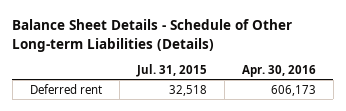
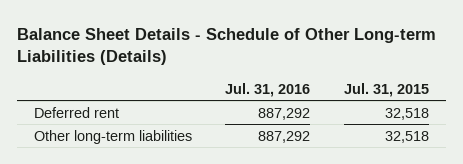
[241,65,316,78] Apr. 30, 2016 -> none
none -> [225,82,311,97] Jul. 31, 2016
none -> [33,129,192,144] Other long-term liabilities

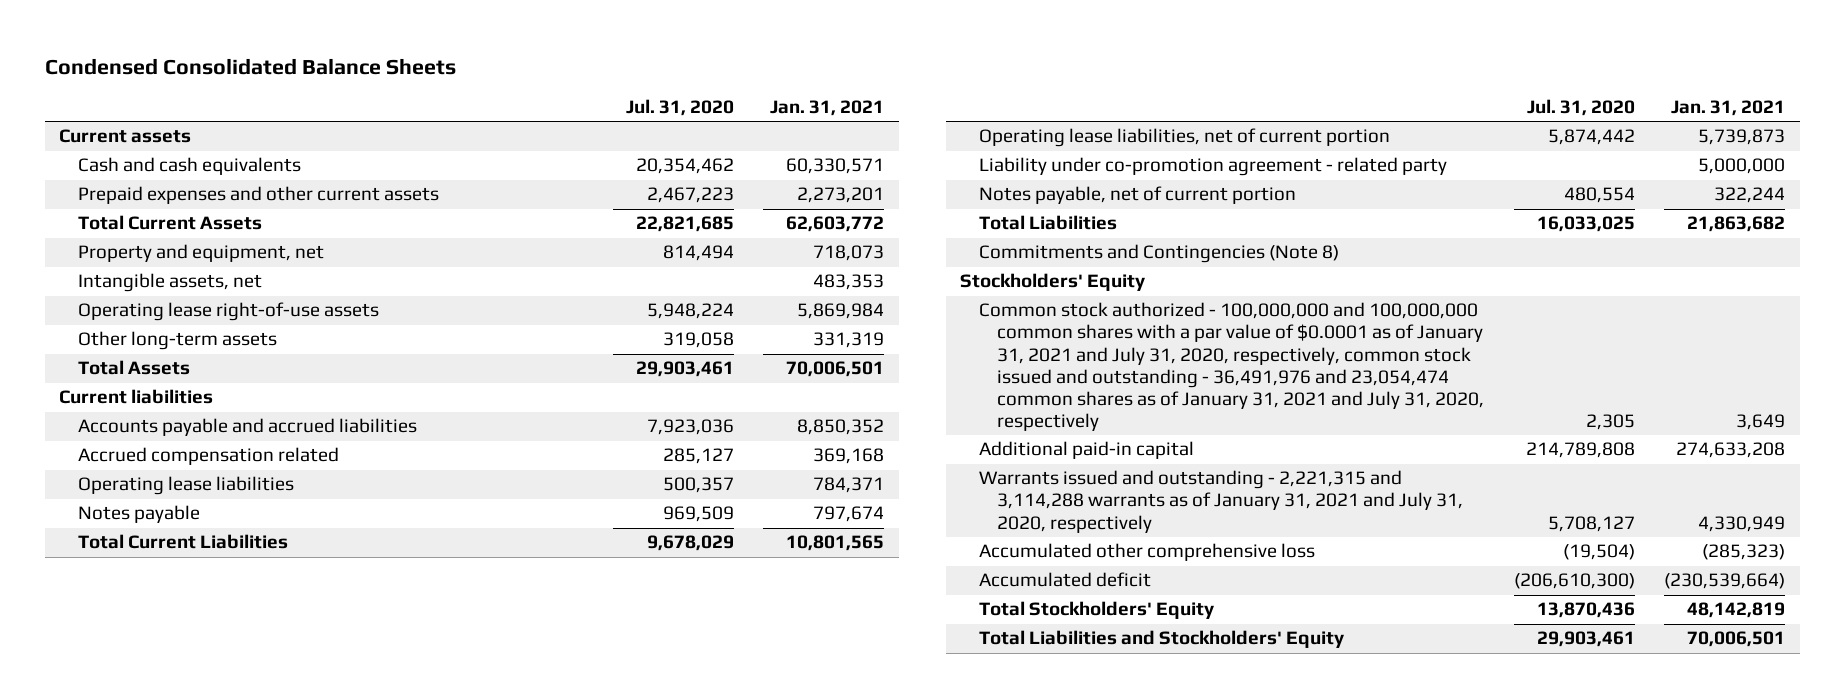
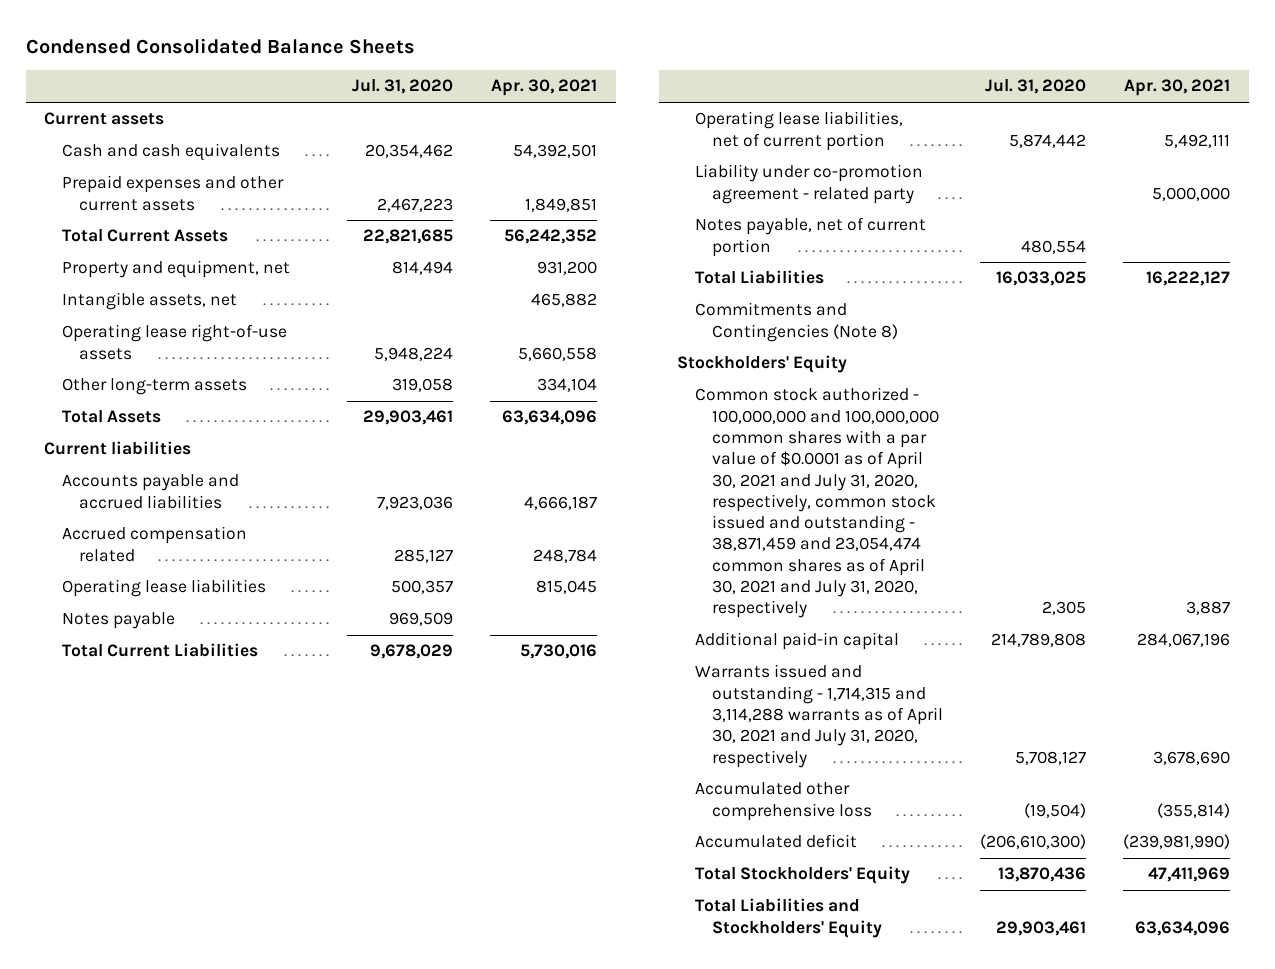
[769,99,884,116] Jan. 31, 2021 -> none
none -> [491,79,598,97] Apr. 30, 2021
[978,302,1485,431] Common stock authorized - 100,000,000 and 100,000,000 common shares with a par value of $0.0001 as of January 31, 2021 and July 31, 2020, respectively, common stock issued and outstanding - 36,491,976 and 23,054,474 common shares as of January 31, 2021 and July 31, 2020, respectively -> [694,387,940,619] Common stock authorized - 100,000,000 and 100,000,000 common shares with a par value of $0.0001 as of April 30, 2021 and July 31, 2020, respectively, common stock issued and outstanding - 38,871,459 and 23,054,474 common shares as of April 30, 2021 and July 31, 2020, respectively
[978,470,1464,533] Warrants issued and outstanding - 2,221,315 and 3,114,288 warrants as of January 31, 2021 and July 31, 2020, respectively -> [694,664,944,768] Warrants issued and outstanding - 1,714,315 and 3,114,288 warrants as of April 30, 2021 and July 31, 2020, respectively

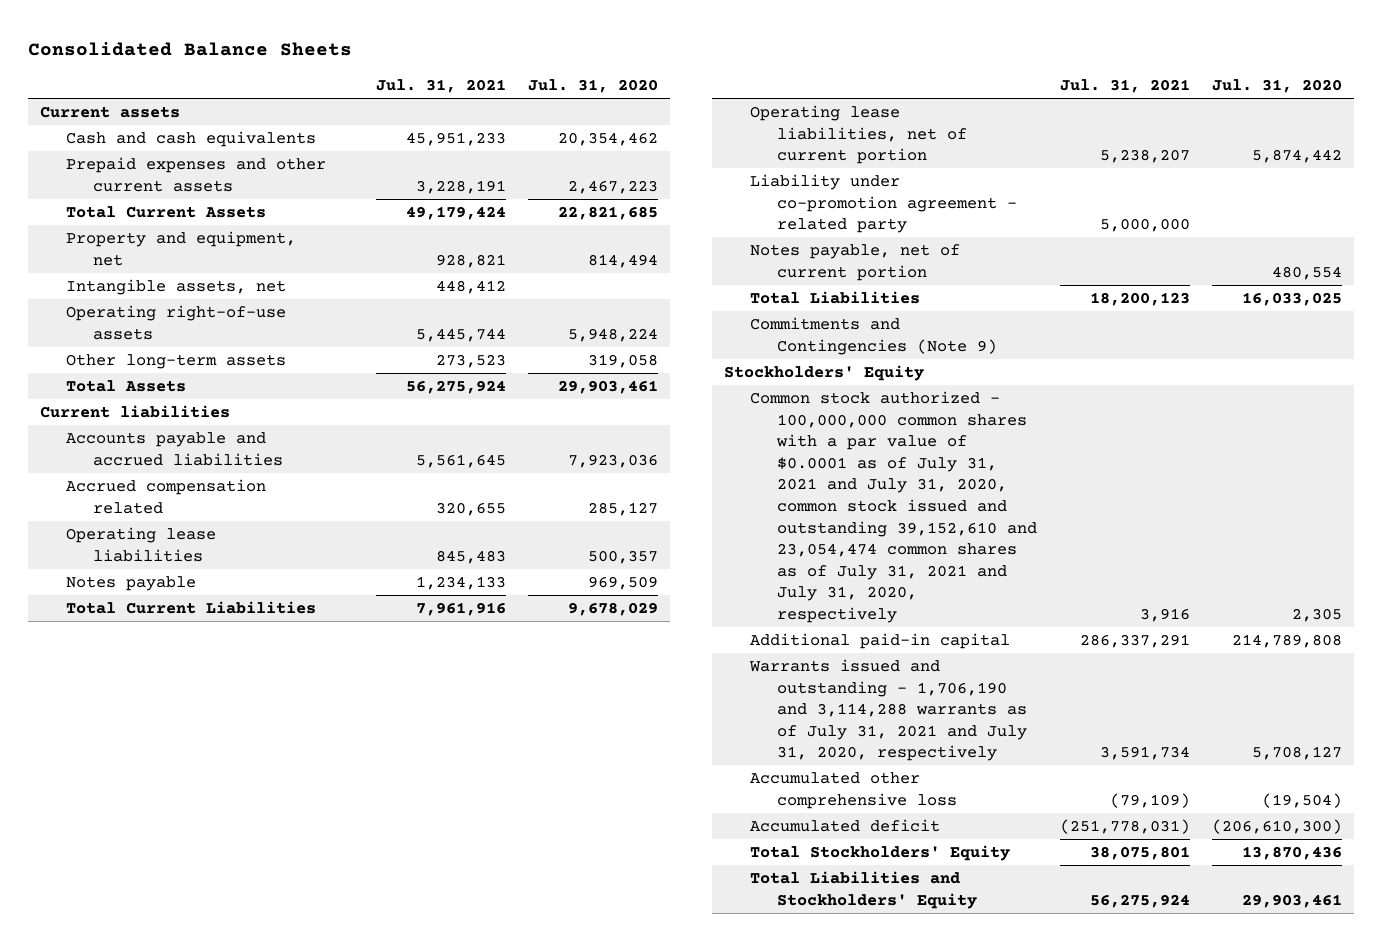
[26,37,416,54] Condensed Consolidated Balance Sheets -> [28,41,353,56] Consolidated Balance Sheets
[491,79,598,97] Apr. 30, 2021 -> none
none -> [375,78,506,93] Jul. 31, 2021
[61,324,287,360] Operating lease right-of-use assets -> [66,305,287,340] Operating right-of-use assets
[694,302,899,342] Commitments and Contingencies (Note 8) -> [750,317,998,355] Commitments and Contingencies (Note 9)
[694,387,940,619] Common stock authorized - 100,000,000 and 100,000,000 common shares with a par value of $0.0001 as of April 30, 2021 and July 31, 2020, respectively, common stock issued and outstanding - 38,871,459 and 23,054,474 common shares as of April 30, 2021 and July 31, 2020, respectively -> [750,391,1038,623] Common stock authorized - 100,000,000 common shares with a par value of $0.0001 as of July 31, 2021 and July 31, 2020, common stock issued and outstanding 39,152,610 and 23,054,474 common shares as of July 31, 2021 and July 31, 2020, respectively
[694,664,944,768] Warrants issued and outstanding - 1,714,315 and 3,114,288 warrants as of April 30, 2021 and July 31, 2020, respectively -> [749,659,1028,762] Warrants issued and outstanding - 1,706,190 and 3,114,288 warrants as of July 31, 2021 and July 31, 2020, respectively

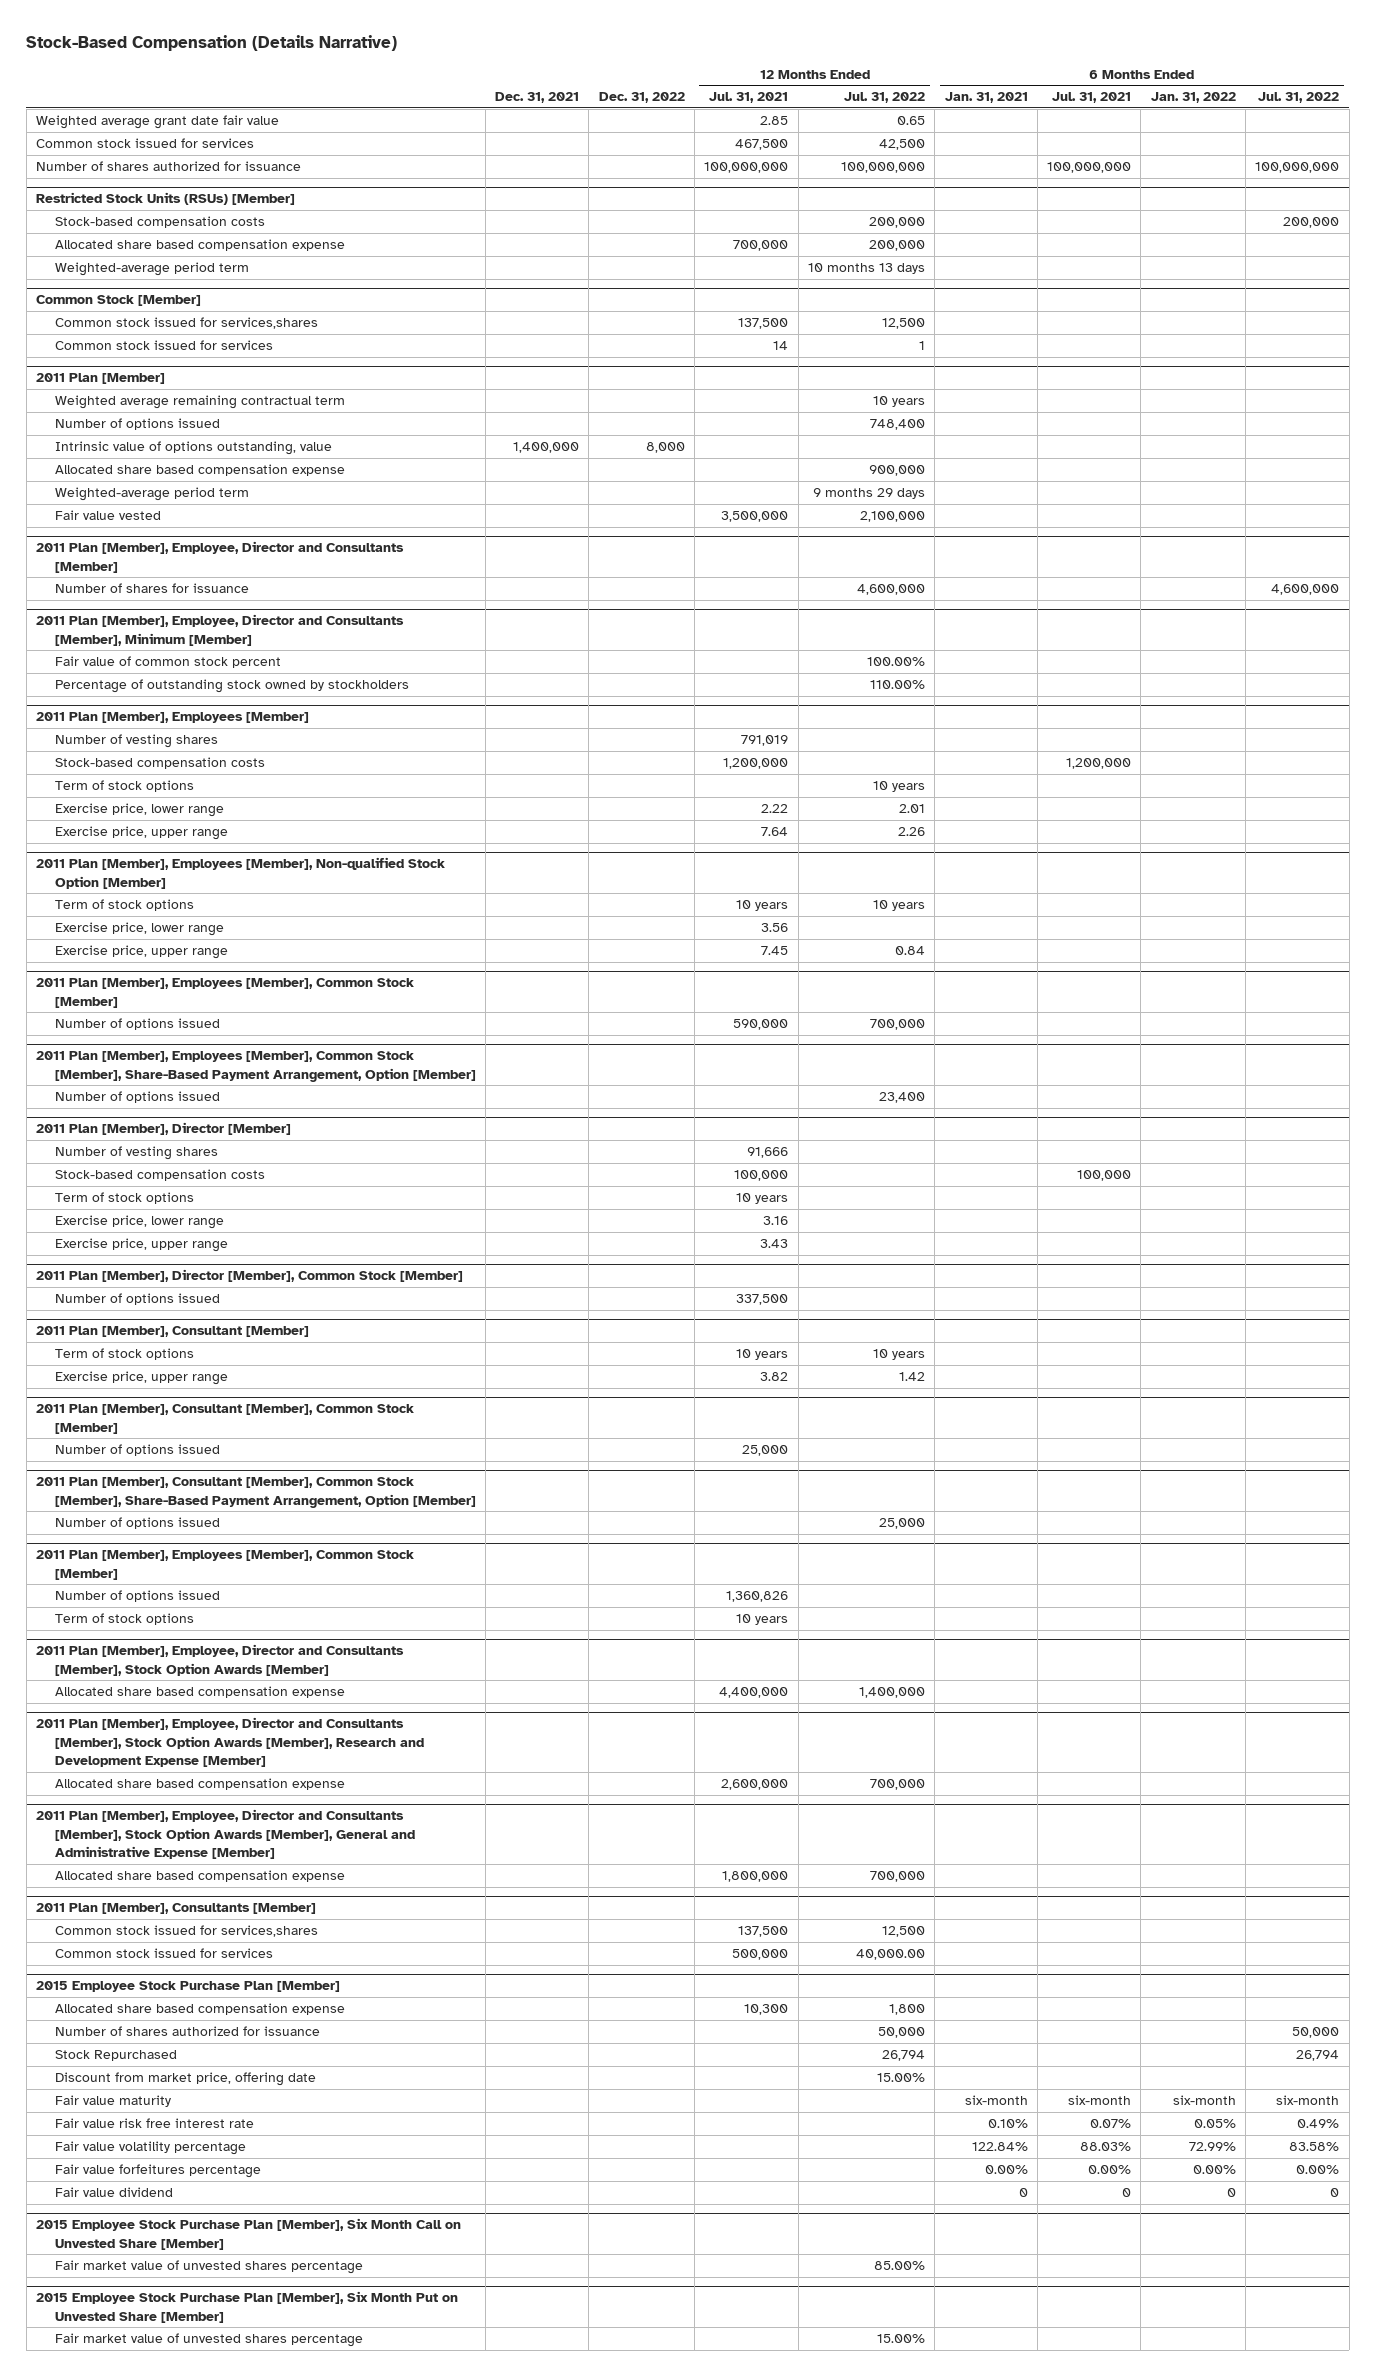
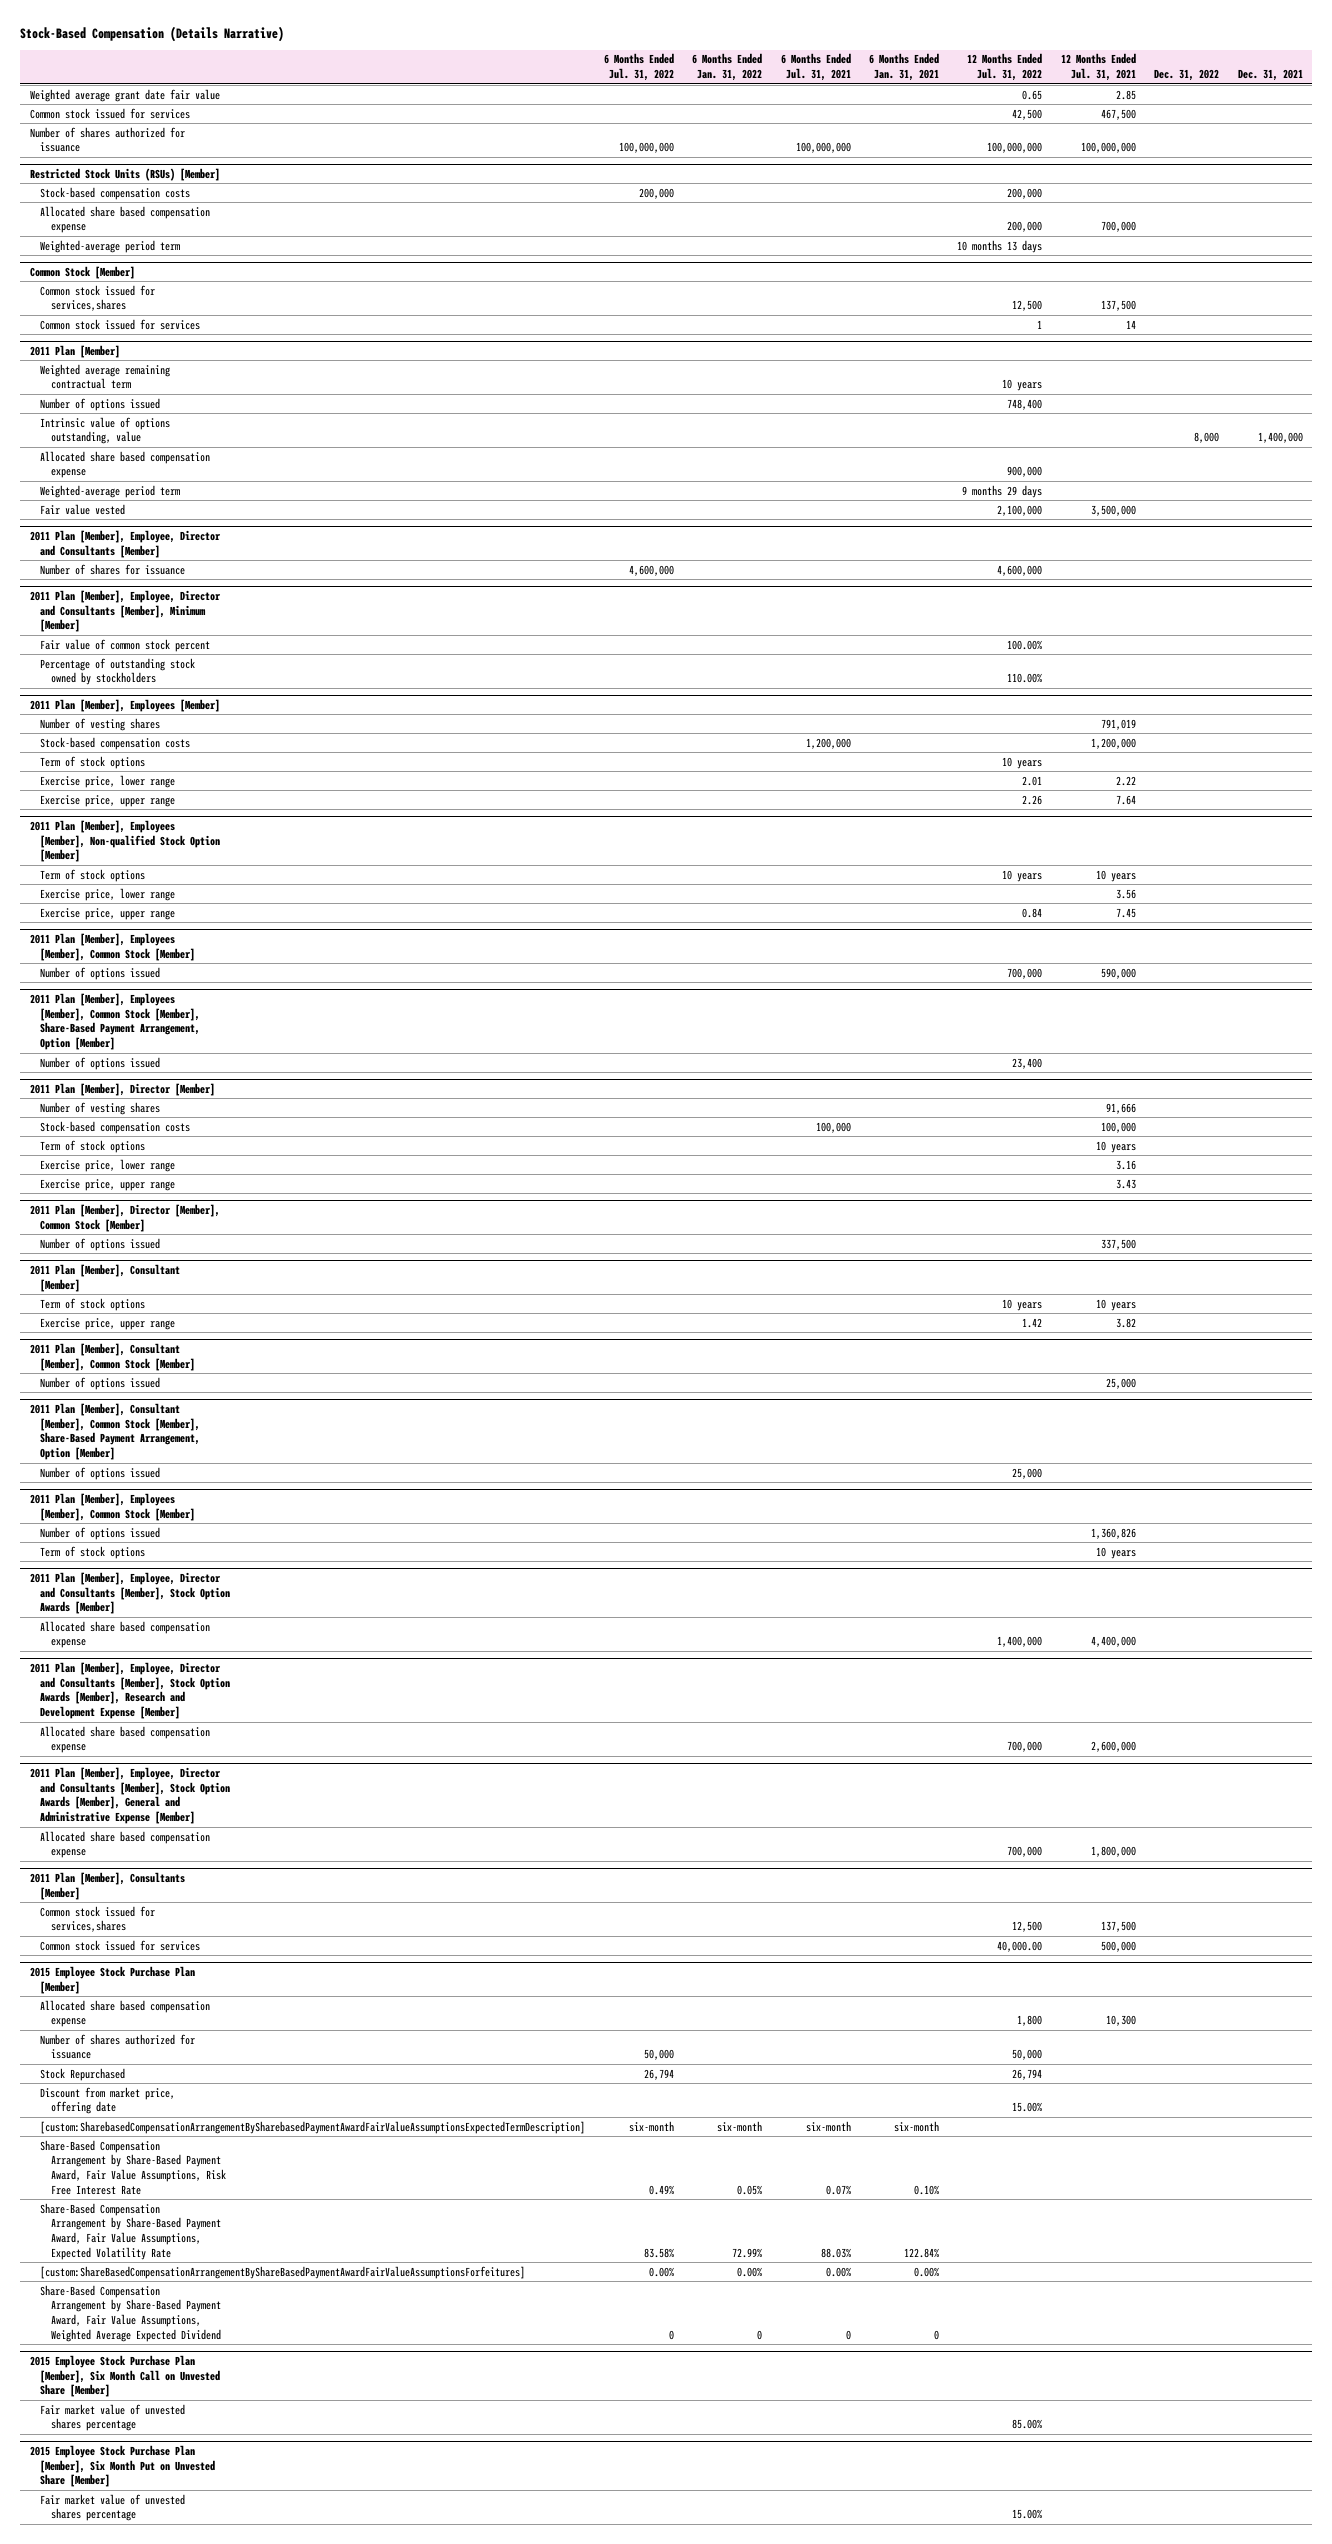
[54,2095,171,2108] Fair value maturity -> [40,2120,586,2134] [custom:SharebasedCompensationArrangementBySharebasedPaymentAwardFairValueAssumptionsExpectedTermDescription]
[54,2118,254,2129] Fair value risk free interest rate -> [40,2139,227,2195] Share-Based Compensation Arrangement by Share-Based Payment Award, Fair Value Assumptions, Risk Free Interest Rate
[54,2141,246,2156] Fair value volatility percentage -> [40,2202,222,2260] Share-Based Compensation Arrangement by Share-Based Payment Award, Fair Value Assumptions, Expected Volatility Rate
[54,2164,261,2179] Fair value forfeitures percentage -> [40,2265,526,2279] [custom:ShareBasedCompensationArrangementByShareBasedPaymentAwardFairValueAssumptionsForfeitures]
[54,2187,173,2198] Fair value dividend -> [40,2284,222,2342] Share-Based Compensation Arrangement by Share-Based Payment Award, Fair Value Assumptions, Weighted Average Expected Dividend

